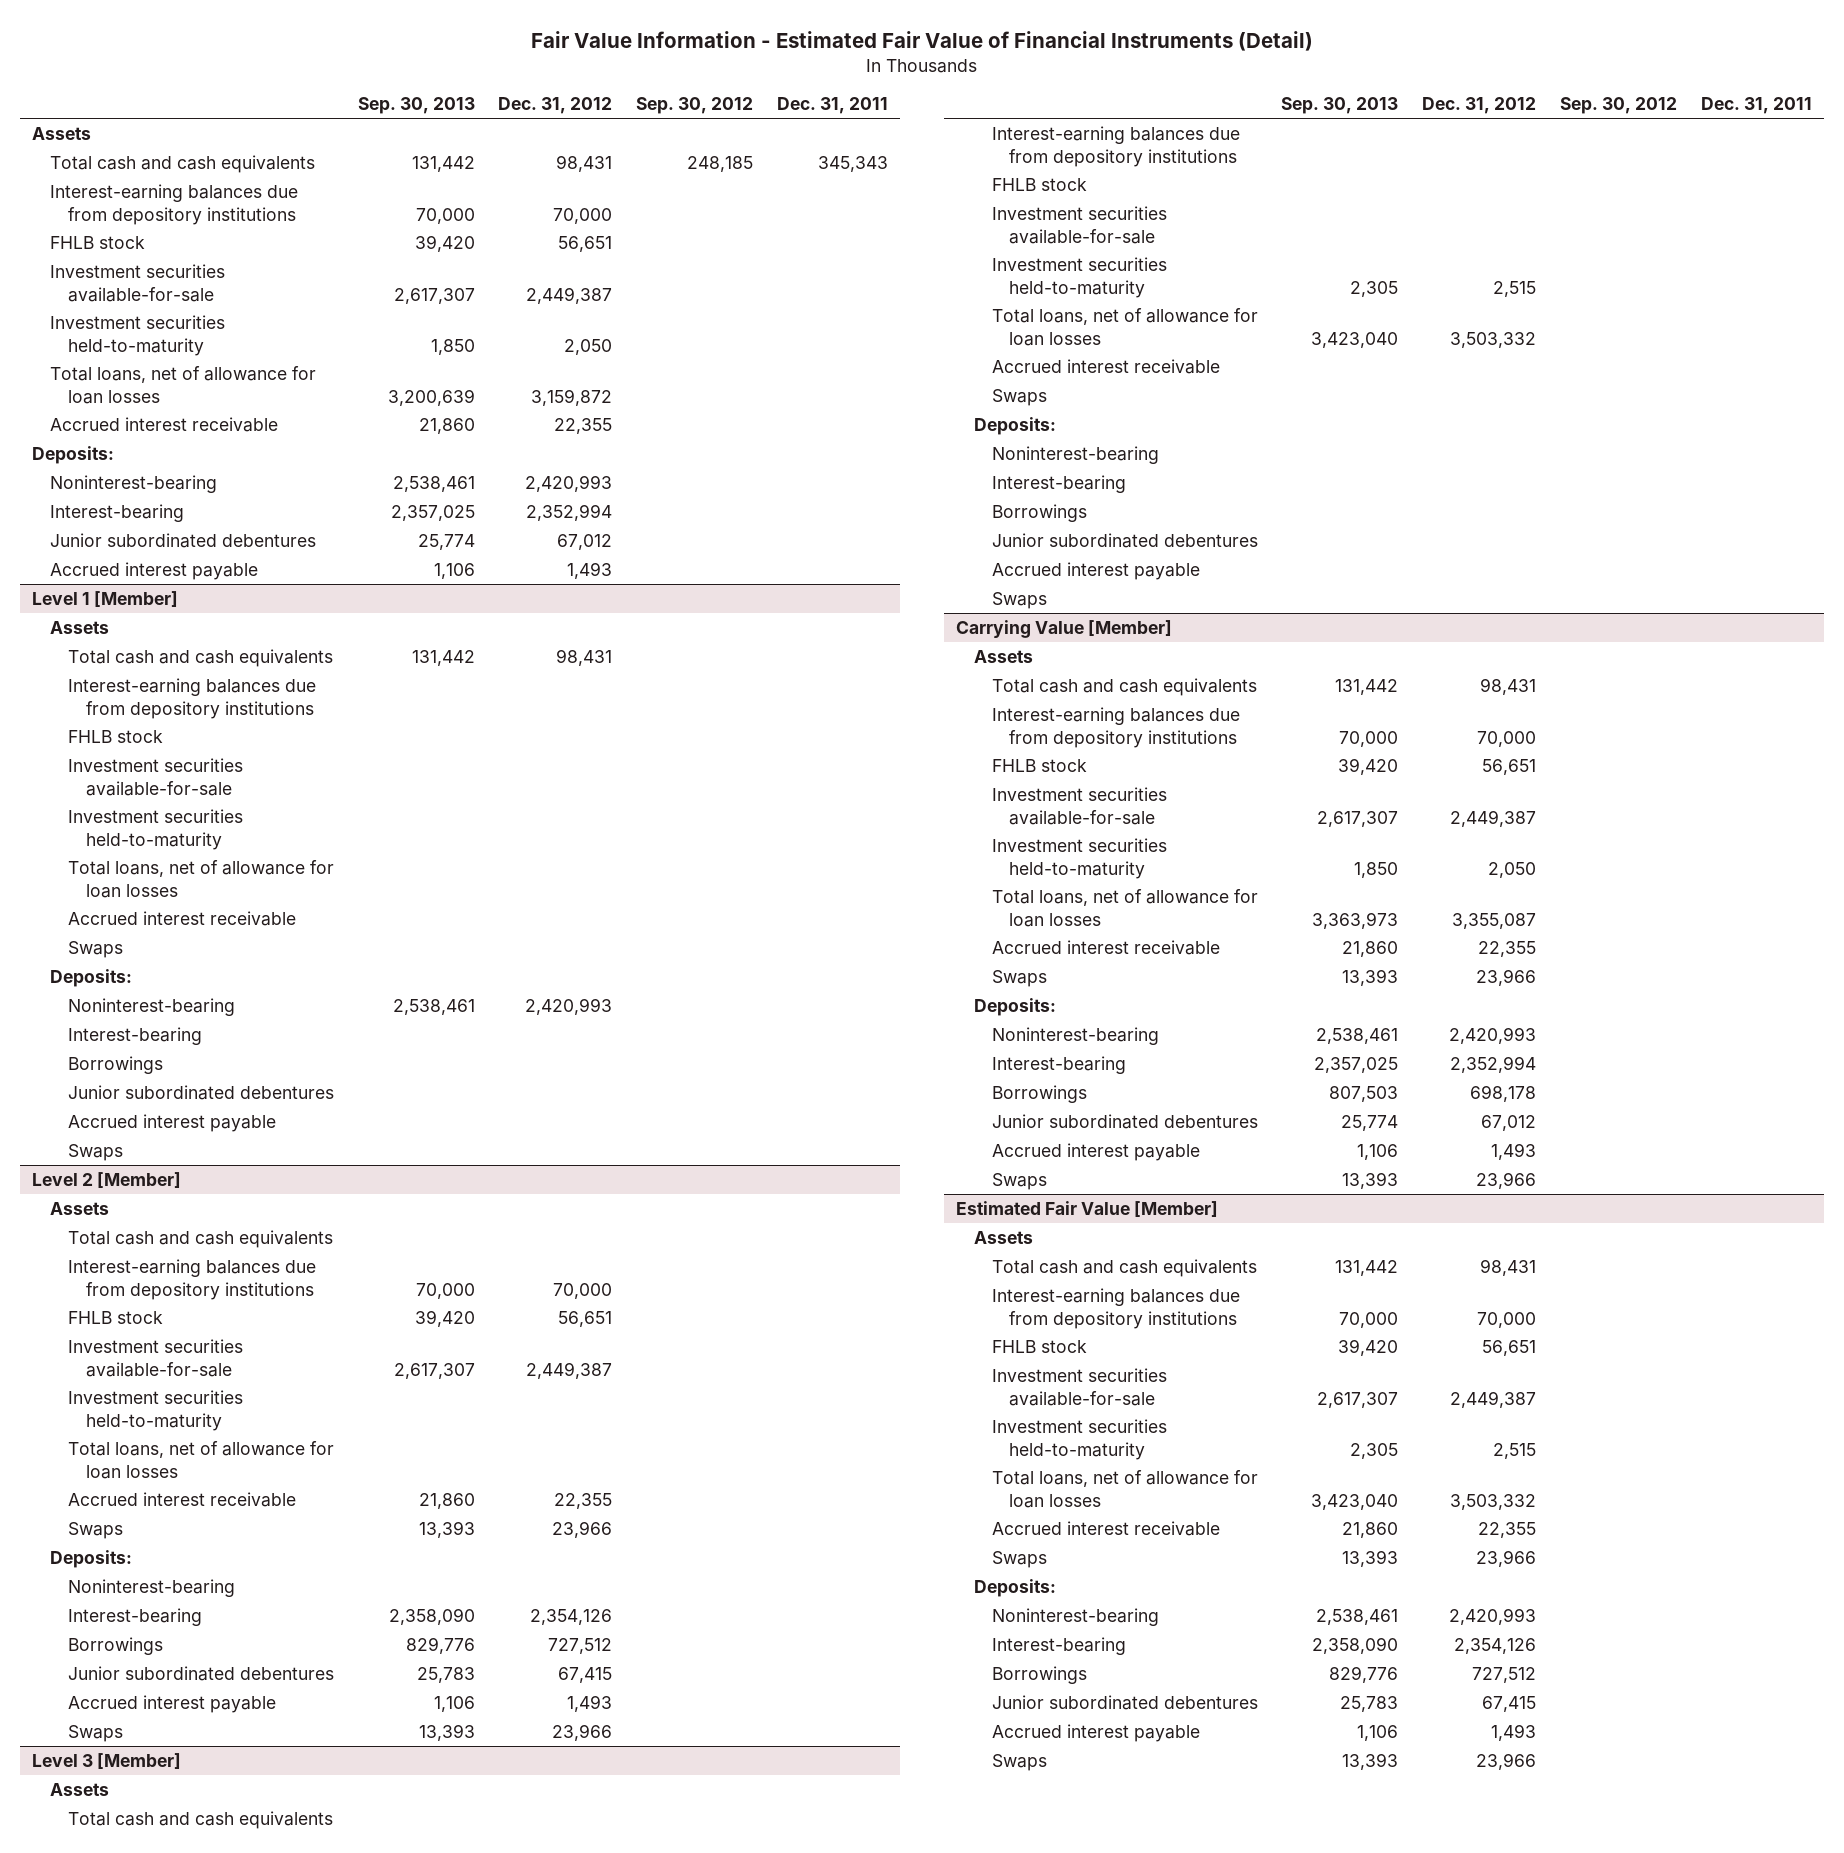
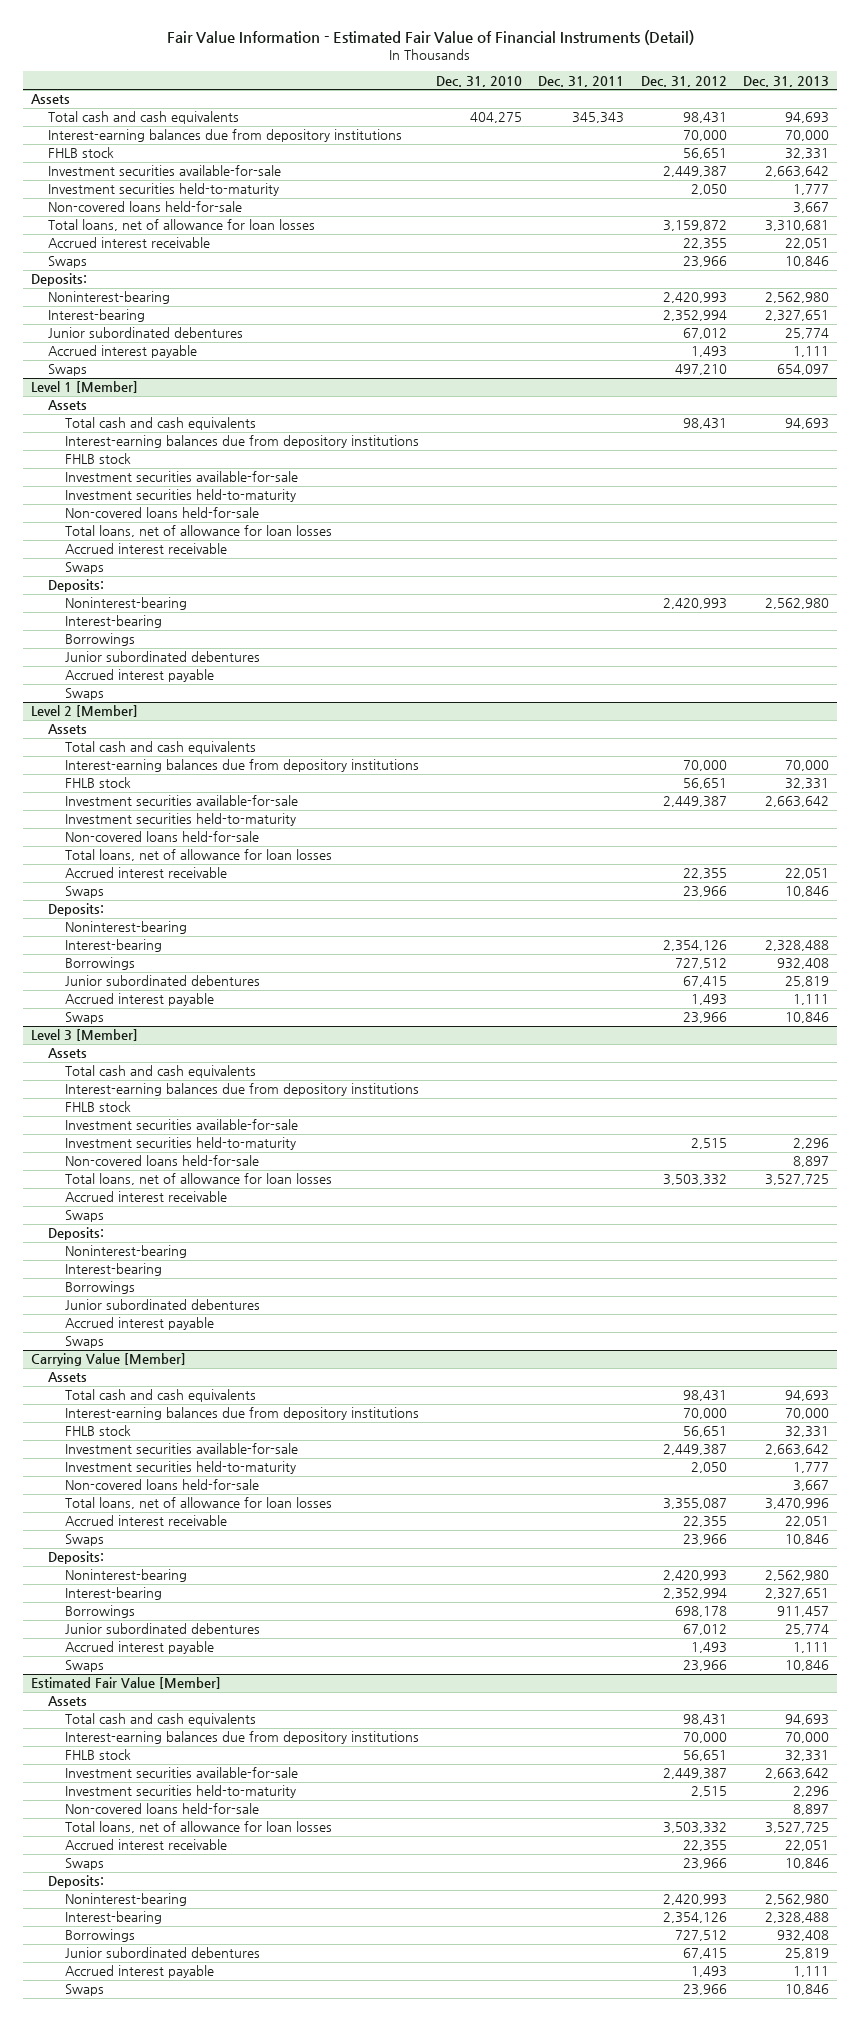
[357,97,475,115] Sep. 30, 2013 -> none
[636,97,754,115] Sep. 30, 2012 -> none
none -> [435,75,522,87] Dec. 31, 2010
none -> [742,75,829,87] Dec. 31, 2013
none -> [48,201,243,213] Non-covered loans held-for-sale
none -> [48,256,88,269] Swaps
none -> [48,364,88,377] Swaps
none -> [65,507,260,519] Non-covered loans held-for-sale
none -> [65,831,260,843] Non-covered loans held-for-sale
none -> [65,1155,260,1167] Non-covered loans held-for-sale
none -> [65,1479,260,1491] Non-covered loans held-for-sale
none -> [65,1803,260,1815] Non-covered loans held-for-sale

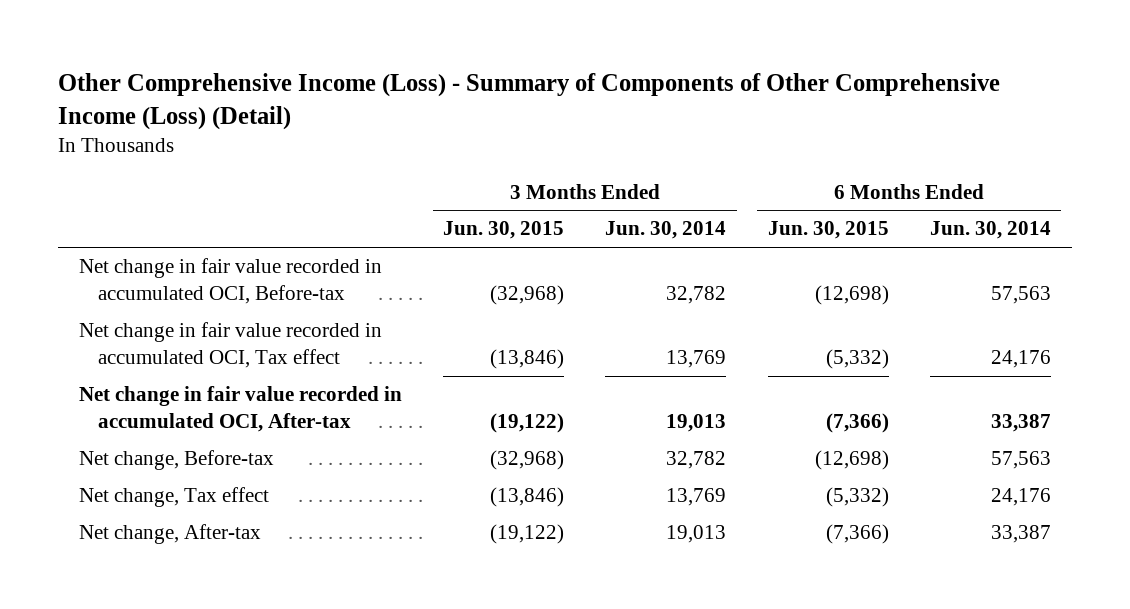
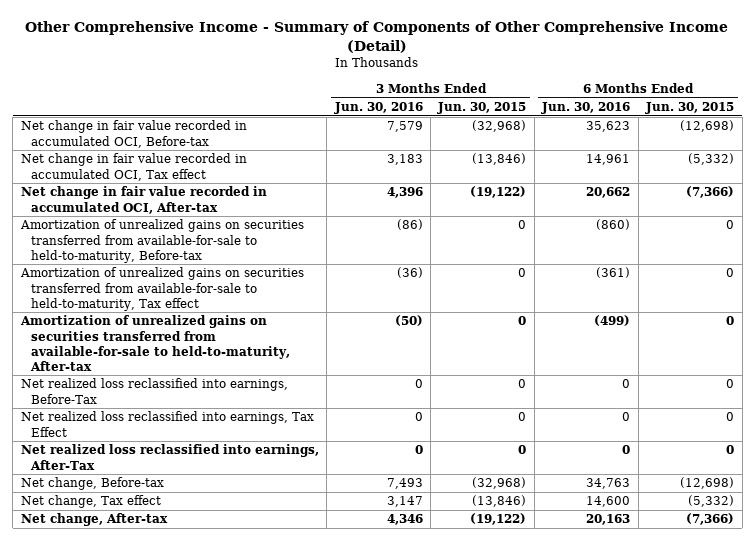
[58,72,1001,130] Other Comprehensive Income (Loss) - Summary of Components of Other Comprehensive Income (Loss) (Detail) -> [25,20,729,53] Other Comprehensive Income - Summary of Components of Other Comprehensive Income (Detail)
[605,221,727,240] Jun. 30, 2014 -> none
[930,221,1052,240] Jun. 30, 2014 -> none
none -> [333,101,423,114] Jun. 30, 2016
none -> [541,101,631,114] Jun. 30, 2016
none -> [19,219,304,263] Amortization of unrealized gains on securities transferred from available-for-sale to held-to-maturity, Before-tax
none -> [19,267,304,311] Amortization of unrealized gains on securities transferred from available-for-sale to held-to-maturity, Tax effect
none -> [19,315,290,371] Amortization of unrealized gains on securities transferred from available-for-sale to held-to-maturity, After-tax
none -> [20,378,288,404] Net realized loss reclassified into earnings, Before-Tax
none -> [20,411,314,437] Net realized loss reclassified into earnings, Tax Effect
none -> [20,444,319,470] Net realized loss reclassified into earnings, After-Tax

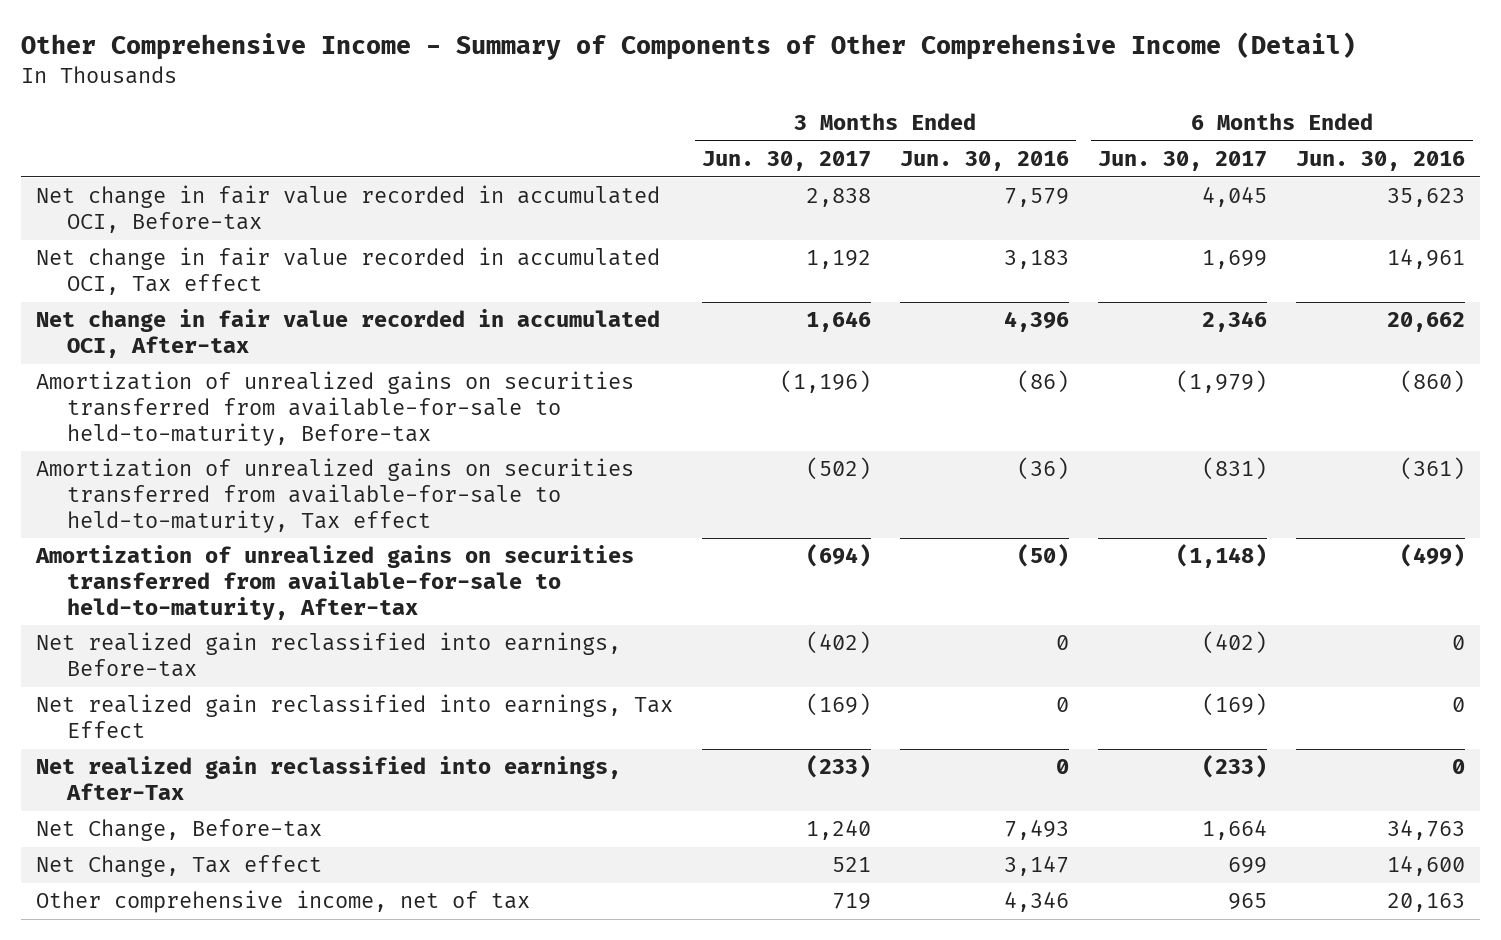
[437,101,527,114] Jun. 30, 2015 -> none
[645,101,735,114] Jun. 30, 2015 -> none
none -> [701,150,871,171] Jun. 30, 2017
none -> [1098,150,1268,171] Jun. 30, 2017
[20,378,288,404] Net realized loss reclassified into earnings, Before-Tax -> [35,632,621,678] Net realized gain reclassified into earnings, Before-tax
[20,411,314,437] Net realized loss reclassified into earnings, Tax Effect -> [35,694,673,739] Net realized gain reclassified into earnings, Tax Effect
[20,444,319,470] Net realized loss reclassified into earnings, After-Tax -> [35,756,621,801] Net realized gain reclassified into earnings, After-Tax
[20,477,164,491] Net change, Before-tax -> [35,819,322,842] Net Change, Before-tax
[20,495,161,509] Net change, Tax effect -> [35,855,322,878] Net Change, Tax effect
[20,513,168,527] Net change, After-tax -> [35,890,530,914] Other comprehensive income, net of tax

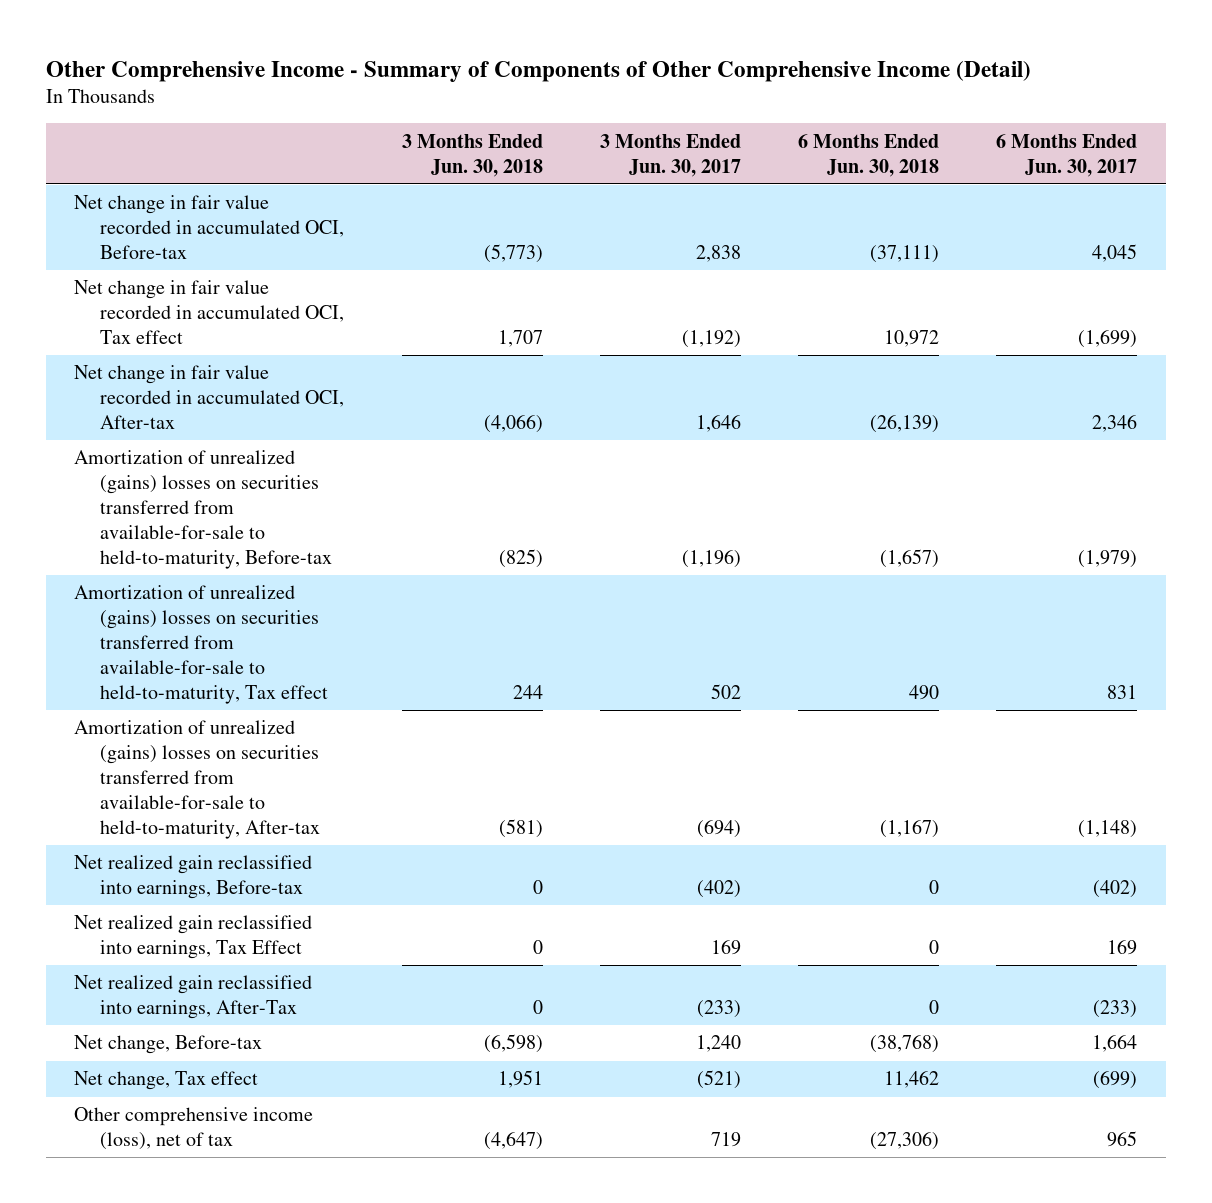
[900,150,1070,171] Jun. 30, 2016 -> none
[1296,150,1466,171] Jun. 30, 2016 -> none
none -> [401,133,543,177] 3 Months Ended Jun. 30, 2018
none -> [798,133,940,177] 6 Months Ended Jun. 30, 2018
[805,250,871,270] 1,192 -> [681,329,741,348] (1,192)
[1202,250,1268,270] 1,699 -> [1078,328,1138,348] (1,699)
[35,371,634,446] Amortization of unrealized gains on securities transferred from available-for-sale to held-to-maturity, Before-tax -> [74,450,333,569] Amortization of unrealized (gains) losses on securities transferred from available-for-sale to held-to-maturity, Before-tax
[35,458,634,533] Amortization of unrealized gains on securities transferred from available-for-sale to held-to-maturity, Tax effect -> [74,585,329,704] Amortization of unrealized (gains) losses on securities transferred from available-for-sale to held-to-maturity, Tax effect
[805,457,871,481] (502) -> [710,683,741,699] 502
[1202,457,1268,481] (831) -> [1107,684,1138,699] 831
[34,545,634,620] Amortization of unrealized gains on securities transferred from available-for-sale to held-to-maturity, After-tax -> [74,720,321,839] Amortization of unrealized (gains) losses on securities transferred from available-for-sale to held-to-maturity, After-tax
[805,693,871,717] (169) -> [710,939,741,956] 169
[1202,693,1268,717] (169) -> [1107,939,1138,956] 169
[35,819,322,842] Net Change, Before-tax -> [74,1035,263,1055] Net change, Before-tax
[35,855,322,878] Net Change, Tax effect -> [74,1071,259,1091] Net change, Tax effect
[831,857,871,873] 521 -> [696,1070,741,1090] (521)
[1228,857,1268,875] 699 -> [1093,1070,1138,1090] (699)
[35,890,530,914] Other comprehensive income, net of tax -> [74,1107,314,1151] Other comprehensive income (loss), net of tax

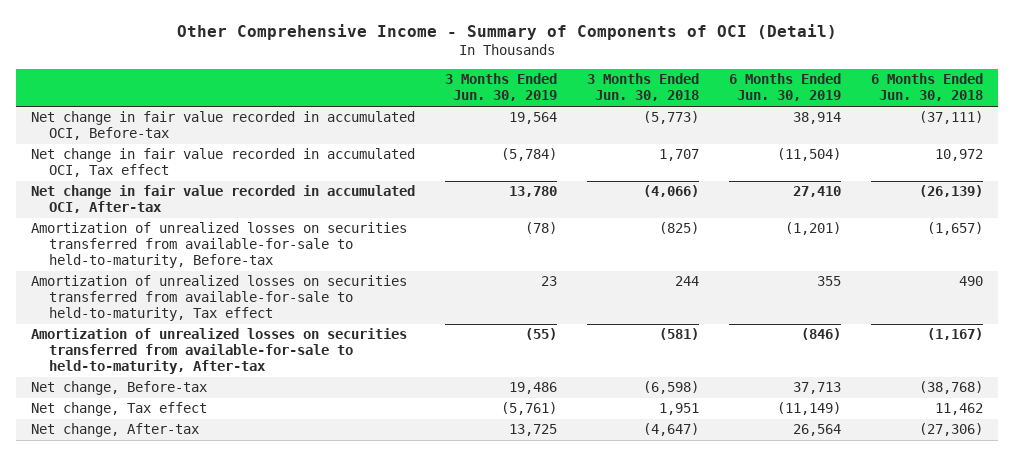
[45,60,1031,82] Other Comprehensive Income - Summary of Components of Other Comprehensive Income (Detail) -> [177,24,838,41] Other Comprehensive Income - Summary of Components of OCI (Detail)
[599,133,741,177] 3 Months Ended Jun. 30, 2017 -> none
[996,133,1138,177] 6 Months Ended Jun. 30, 2017 -> none
none -> [445,73,558,102] 3 Months Ended Jun. 30, 2019
none -> [729,73,842,102] 6 Months Ended Jun. 30, 2019
[74,855,313,900] Net realized gain reclassified into earnings, Before-tax -> none
[74,915,313,960] Net realized gain reclassified into earnings, Tax Effect -> none
[74,975,313,1020] Net realized gain reclassified into earnings, After-Tax -> none
[74,450,333,569] Amortization of unrealized (gains) losses on securities transferred from available-for-sale to held-to-maturity, Before-tax -> [31,222,408,269] Amortization of unrealized losses on securities transferred from available-for-sale to held-to-maturity, Before-tax
[74,585,329,704] Amortization of unrealized (gains) losses on securities transferred from available-for-sale to held-to-maturity, Tax effect -> [31,275,408,322] Amortization of unrealized losses on securities transferred from available-for-sale to held-to-maturity, Tax effect
[74,720,321,839] Amortization of unrealized (gains) losses on securities transferred from available-for-sale to held-to-maturity, After-tax -> [31,328,408,375] Amortization of unrealized losses on securities transferred from available-for-sale to held-to-maturity, After-tax
[74,1107,314,1151] Other comprehensive income (loss), net of tax -> [31,423,200,438] Net change, After-tax

